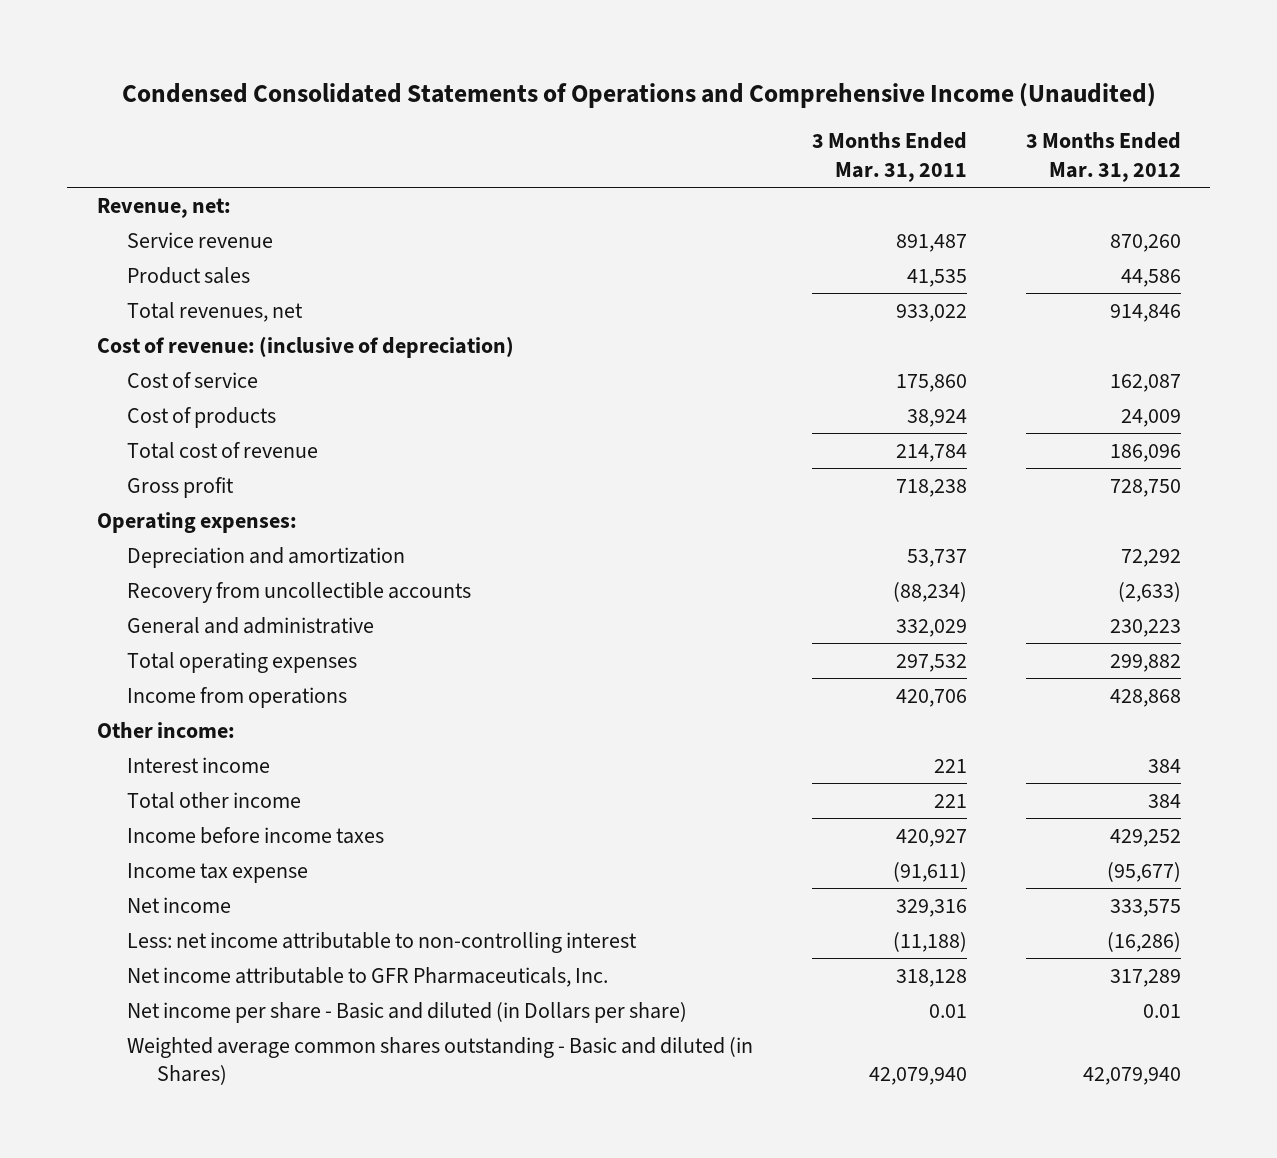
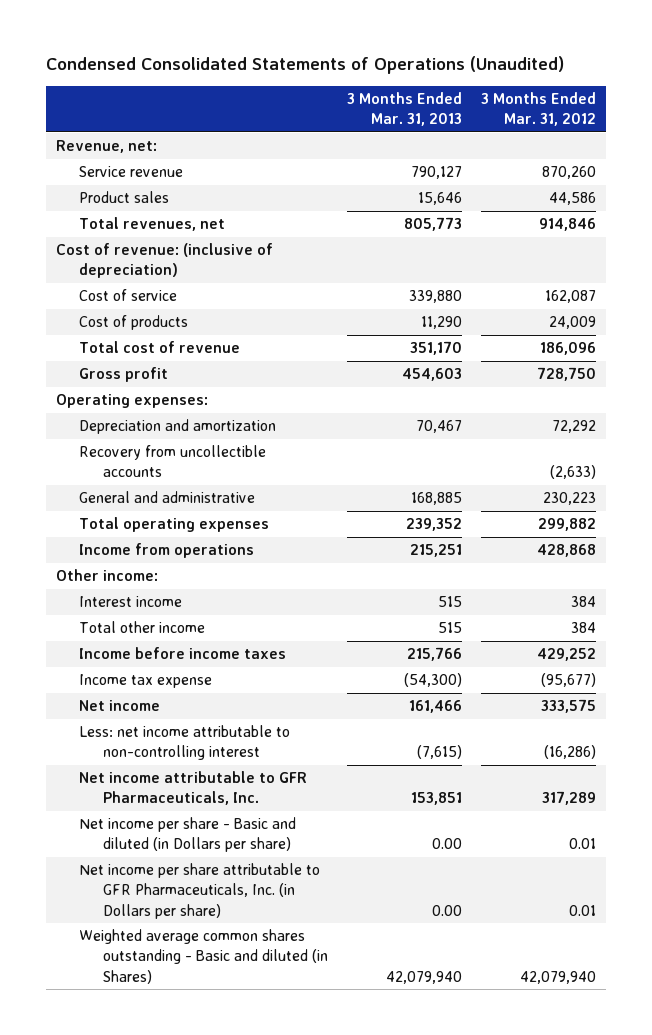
[121,82,1156,108] Condensed Consolidated Statements of Operations and Comprehensive Income (Unaudited) -> [46,56,565,75] Condensed Consolidated Statements of Operations (Unaudited)
[811,132,967,183] 3 Months Ended Mar. 31, 2011 -> none
none -> [346,92,462,127] 3 Months Ended Mar. 31, 2013
none -> [79,863,321,919] Net income per share attributable to GFR Pharmaceuticals, Inc. (in Dollars per share)

